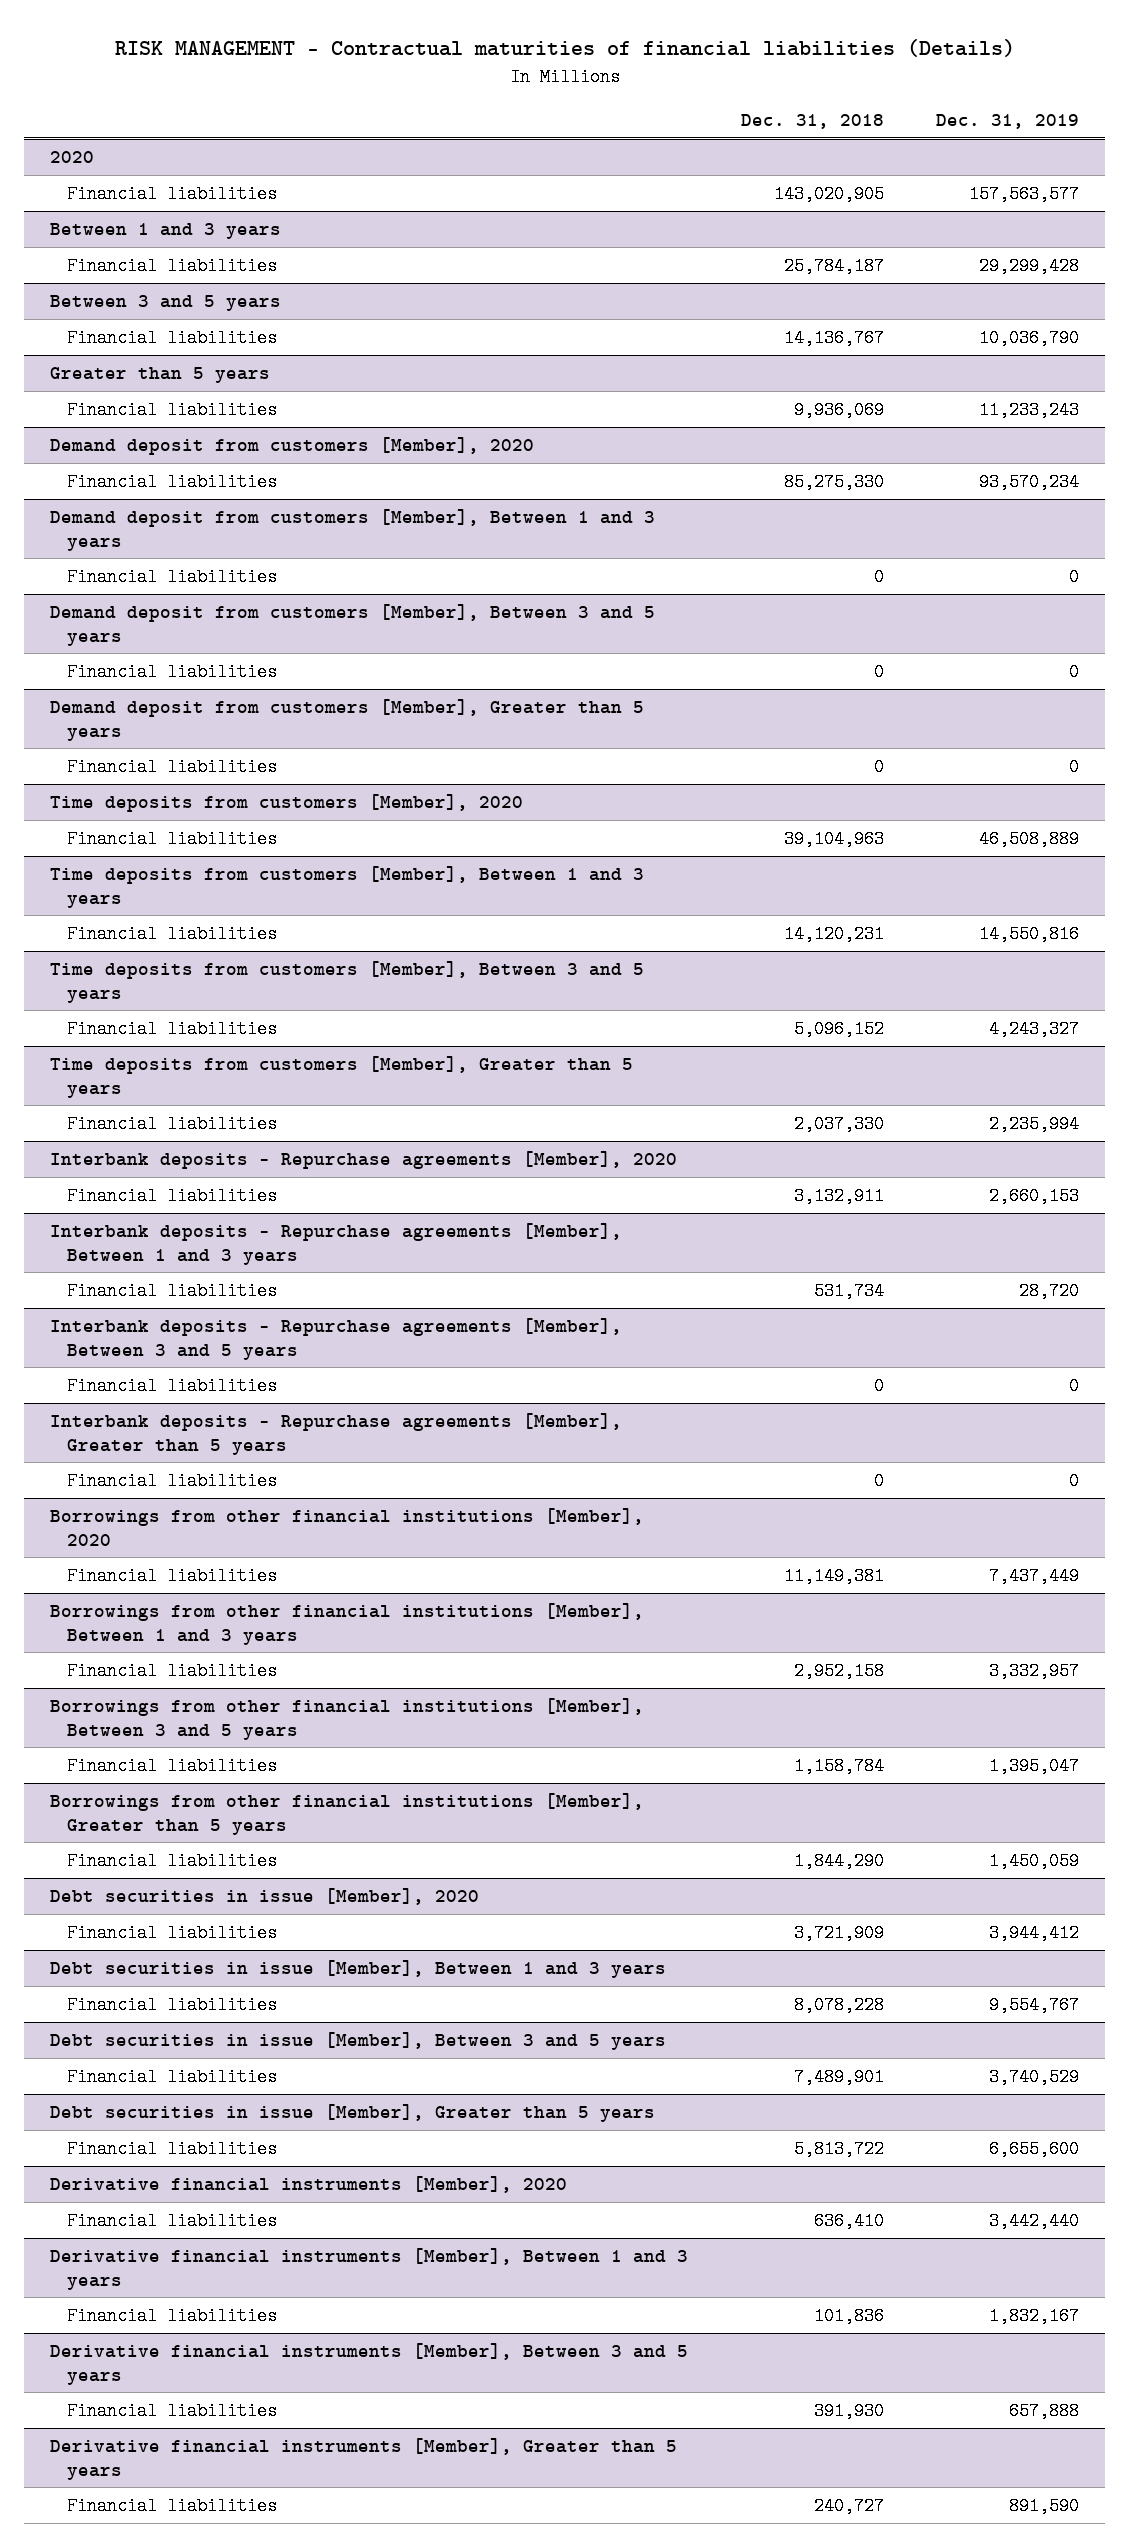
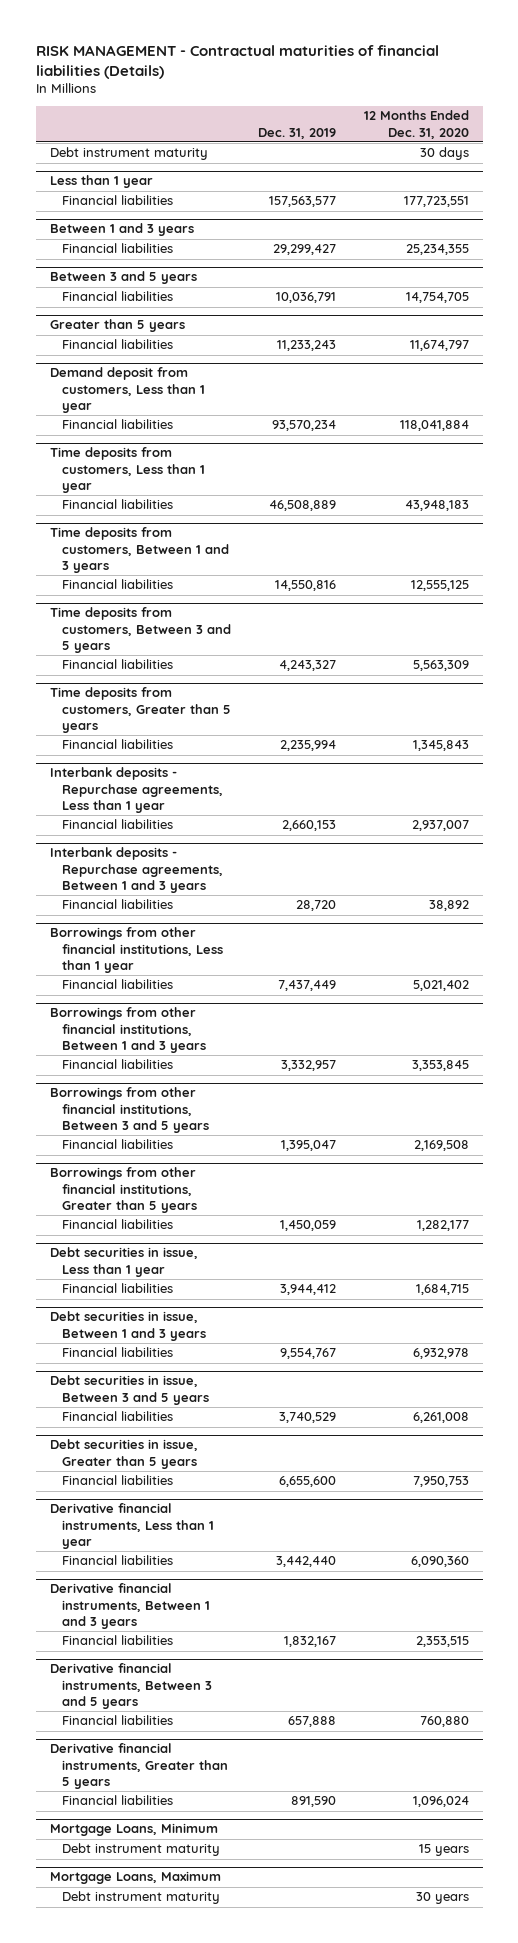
[740,114,884,130] Dec. 31, 2018 -> none
none -> [363,110,469,139] 12 Months Ended Dec. 31, 2020
none -> [49,147,208,161] Debt instrument maturity
[50,150,95,163] 2020 -> [49,175,153,189] Less than 1 year
[978,256,1079,275] 29,299,428 -> [273,244,337,256] 29,299,427
[978,328,1079,347] 10,036,790 -> [276,292,337,304] 10,036,791
[50,436,535,455] Demand deposit from customers [Member], 2020 -> none
none -> [49,367,205,413] Demand deposit from customers, Less than 1 year
[50,508,656,551] Demand deposit from customers [Member], Between 1 and 3 years -> none
[67,567,278,586] Financial liabilities -> none
[50,603,656,646] Demand deposit from customers [Member], Between 3 and 5 years -> none
[67,662,278,681] Financial liabilities -> none
[50,698,645,741] Demand deposit from customers [Member], Greater than 5 years -> none
[67,757,278,776] Financial liabilities -> none
[50,793,524,812] Time deposits from customers [Member], 2020 -> none
none -> [49,447,205,493] Time deposits from customers, Less than 1 year
[50,865,645,908] Time deposits from customers [Member], Between 1 and 3 years -> [49,527,229,573] Time deposits from customers, Between 1 and 3 years
[50,960,645,1003] Time deposits from customers [Member], Between 3 and 5 years -> [49,607,231,653] Time deposits from customers, Between 3 and 5 years
[50,1055,634,1098] Time deposits from customers [Member], Greater than 5 years -> [49,687,231,733] Time deposits from customers, Greater than 5 years
[50,1150,678,1169] Interbank deposits - Repurchase agreements [Member], 2020 -> none
none -> [49,767,223,813] Interbank deposits - Repurchase agreements, Less than 1 year
[50,1222,623,1265] Interbank deposits - Repurchase agreements [Member], Between 1 and 3 years -> [49,847,223,893] Interbank deposits - Repurchase agreements, Between 1 and 3 years
[50,1317,623,1360] Interbank deposits - Repurchase agreements [Member], Between 3 and 5 years -> none
[67,1376,278,1395] Financial liabilities -> none
[50,1412,623,1455] Interbank deposits - Repurchase agreements [Member], Greater than 5 years -> none
[67,1471,278,1490] Financial liabilities -> none
[50,1507,645,1546] Borrowings from other financial institutions [Member], 2020 -> none
none -> [49,927,223,973] Borrowings from other financial institutions, Less than 1 year
[50,1602,645,1645] Borrowings from other financial institutions [Member], Between 1 and 3 years -> [49,1007,206,1053] Borrowings from other financial institutions, Between 1 and 3 years
[50,1697,645,1740] Borrowings from other financial institutions [Member], Between 3 and 5 years -> [49,1087,209,1133] Borrowings from other financial institutions, Between 3 and 5 years
[50,1792,645,1835] Borrowings from other financial institutions [Member], Greater than 5 years -> [49,1167,197,1213] Borrowings from other financial institutions, Greater than 5 years
[50,1887,480,1905] Debt securities in issue [Member], 2020 -> none
none -> [49,1247,198,1277] Debt securities in issue, Less than 1 year
[50,1959,667,1978] Debt securities in issue [Member], Between 1 and 3 years -> [49,1311,206,1341] Debt securities in issue, Between 1 and 3 years
[50,2031,667,2050] Debt securities in issue [Member], Between 3 and 5 years -> [49,1375,209,1405] Debt securities in issue, Between 3 and 5 years
[50,2103,656,2122] Debt securities in issue [Member], Greater than 5 years -> [49,1439,198,1469] Debt securities in issue, Greater than 5 years
[50,2175,568,2193] Derivative financial instruments [Member], 2020 -> none
none -> [49,1503,214,1549] Derivative financial instruments, Less than 1 year
[50,2247,689,2290] Derivative financial instruments [Member], Between 1 and 3 years -> [49,1583,210,1629] Derivative financial instruments, Between 1 and 3 years
[50,2342,689,2385] Derivative financial instruments [Member], Between 3 and 5 years -> [49,1663,212,1709] Derivative financial instruments, Between 3 and 5 years
[50,2437,678,2480] Derivative financial instruments [Member], Greater than 5 years -> [49,1743,228,1789] Derivative financial instruments, Greater than 5 years
none -> [49,1823,218,1837] Mortgage Loans, Minimum
none -> [61,1843,220,1857] Debt instrument maturity
none -> [49,1871,221,1885] Mortgage Loans, Maximum
none -> [61,1891,220,1905] Debt instrument maturity

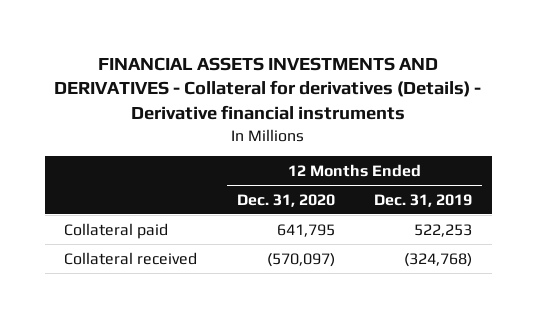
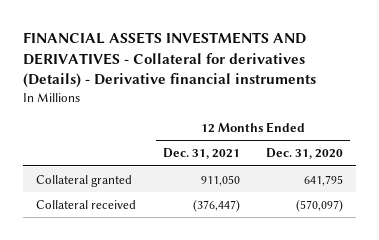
[374,193,473,207] Dec. 31, 2019 -> none
none -> [162,148,240,160] Dec. 31, 2021
[64,222,169,239] Collateral paid -> [36,174,133,187] Collateral granted

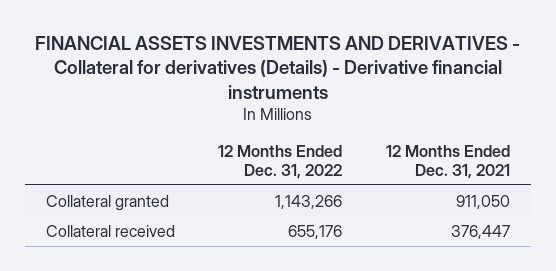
[266,148,344,160] Dec. 31, 2020 -> none
none -> [218,145,343,179] 12 Months Ended Dec. 31, 2022
[192,198,240,212] (376,447) -> [450,224,510,239] 376,447

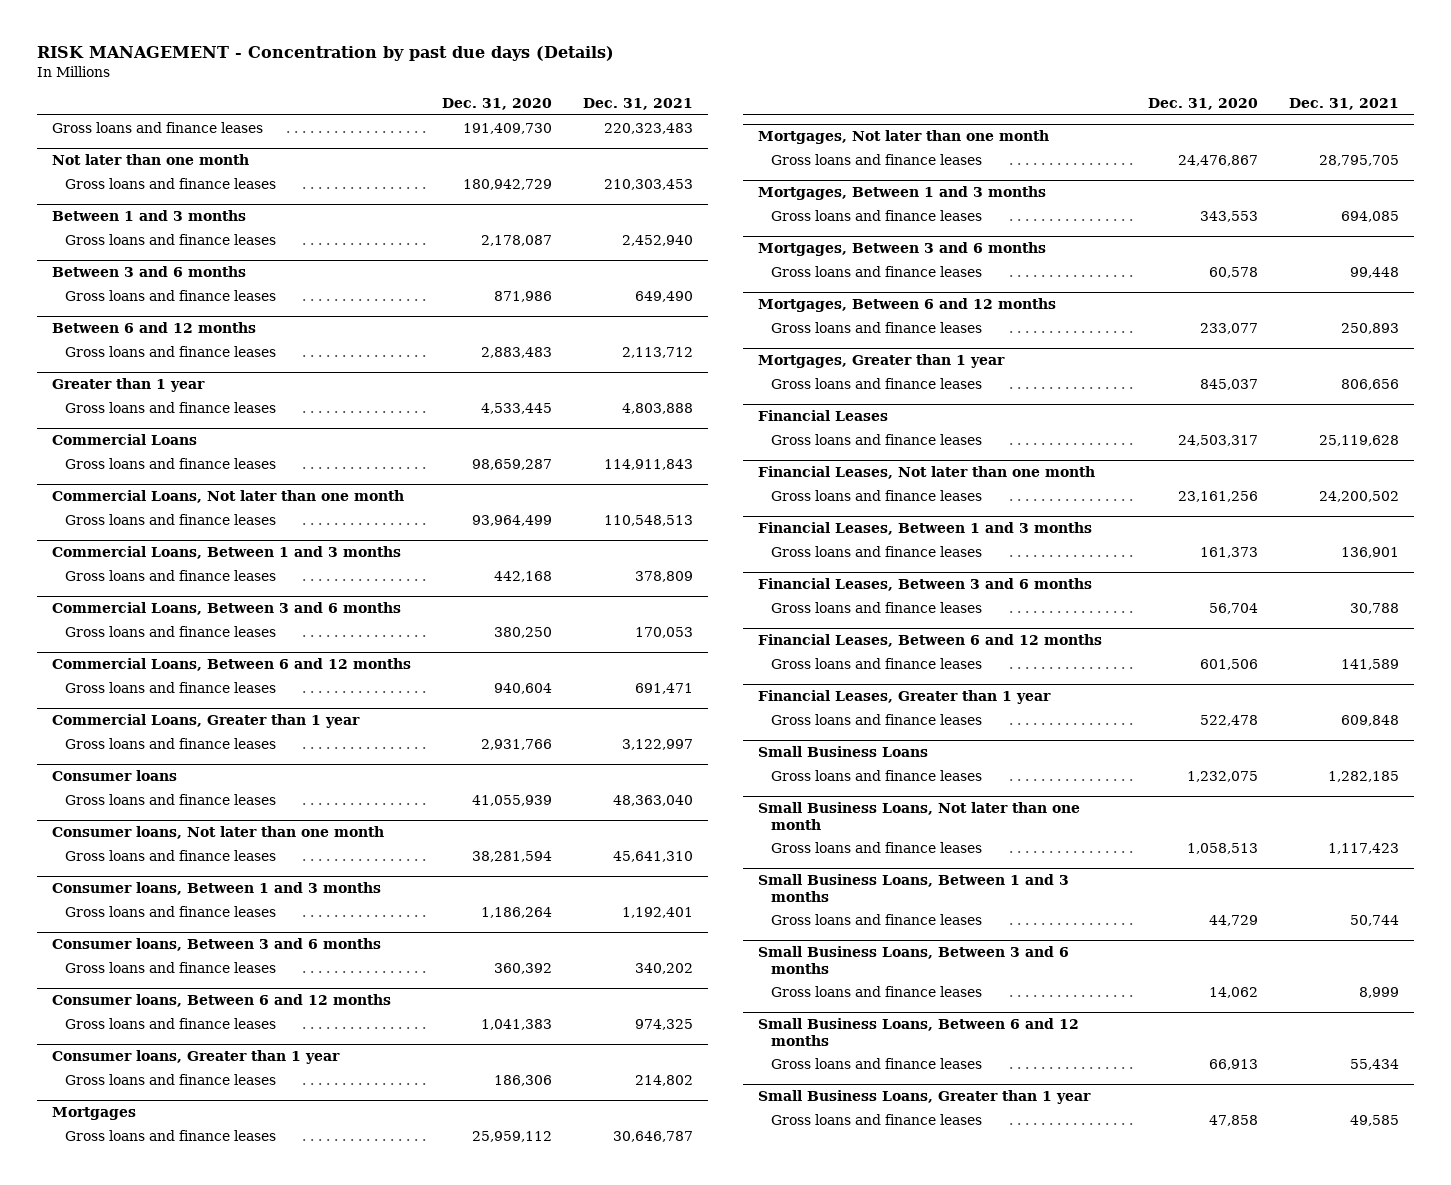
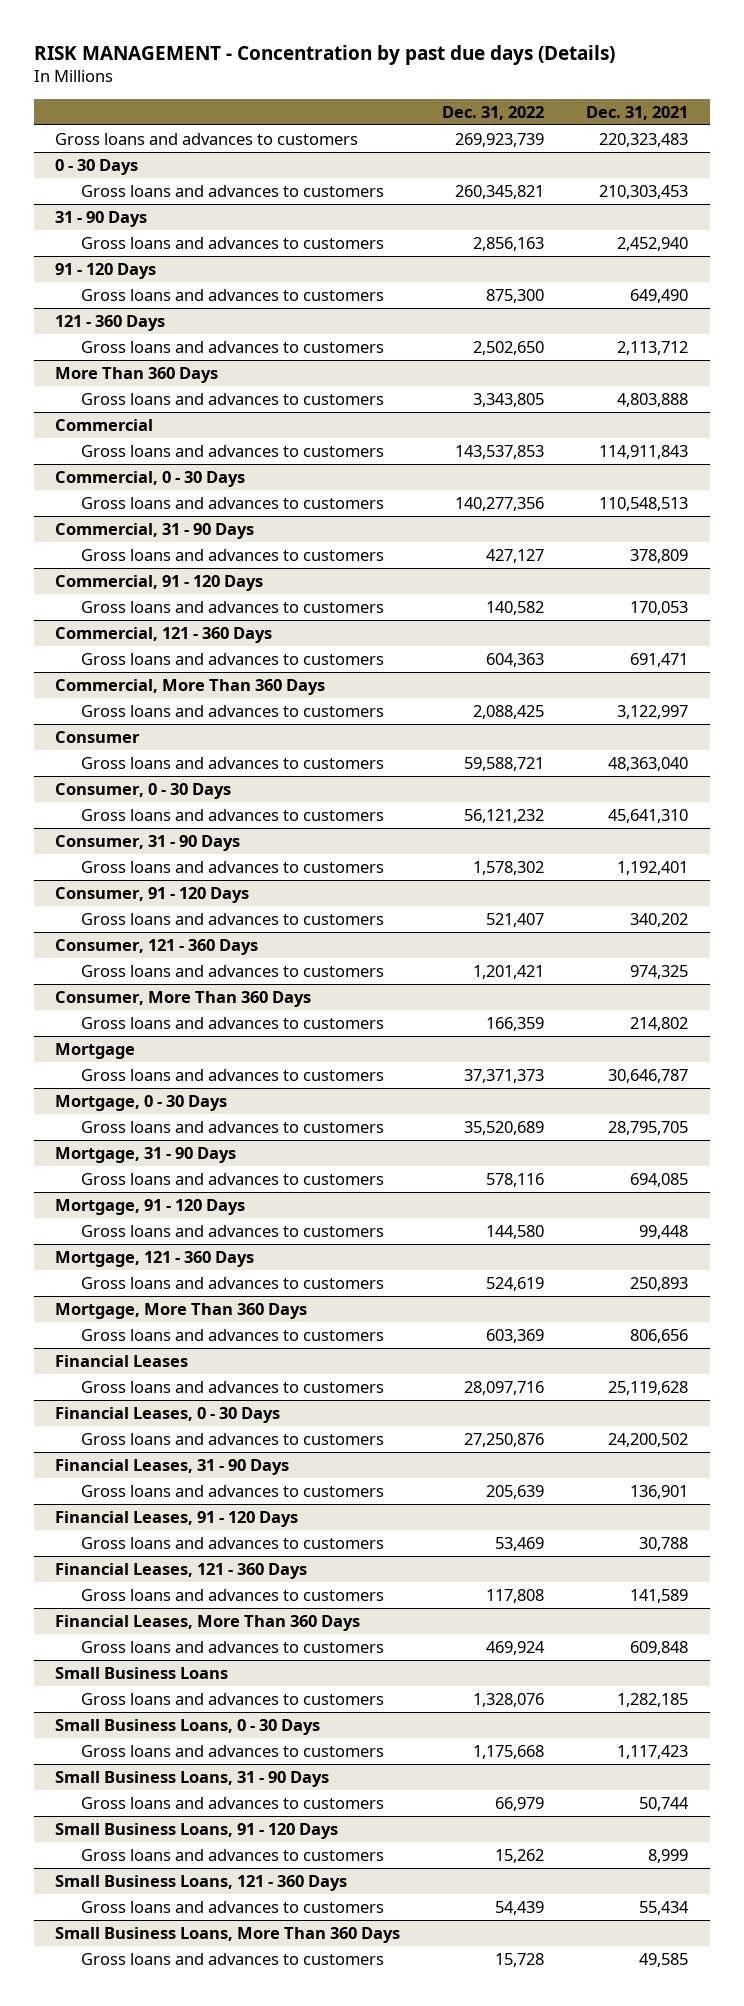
[441,97,552,110] Dec. 31, 2020 -> none
none -> [442,105,545,120] Dec. 31, 2022
[51,266,246,278] Between 3 and 6 months -> none
[51,322,256,334] Between 6 and 12 months -> none
[51,490,404,504] Commercial Loans, Not later than one month -> none
[51,546,401,560] Commercial Loans, Between 1 and 3 months -> none
[51,602,401,616] Commercial Loans, Between 3 and 6 months -> none
[51,658,411,672] Commercial Loans, Between 6 and 12 months -> none
[51,714,360,729] Commercial Loans, Greater than 1 year -> none
[51,826,384,840] Consumer loans, Not later than one month -> none
[51,882,381,896] Consumer loans, Between 1 and 3 months -> none
[51,938,381,952] Consumer loans, Between 3 and 6 months -> none
[51,994,391,1008] Consumer loans, Between 6 and 12 months -> none
[51,1050,340,1065] Consumer loans, Greater than 1 year -> none
[758,130,1050,145] Mortgages, Not later than one month -> none
[758,186,1047,201] Mortgages, Between 1 and 3 months -> none
[758,242,1047,257] Mortgages, Between 3 and 6 months -> none
[758,298,1057,313] Mortgages, Between 6 and 12 months -> none
[758,354,1006,369] Mortgages, Greater than 1 year -> none
[51,121,263,133] Gross loans and finance leases -> [55,132,359,145] Gross loans and advances to customers
[51,154,249,166] Not later than one month -> [55,158,139,175] 0 - 30 Days
[64,177,276,189] Gross loans and finance leases -> [81,184,385,197] Gross loans and advances to customers
[51,210,246,222] Between 1 and 3 months -> [55,210,148,227] 31 - 90 Days
[64,233,276,245] Gross loans and finance leases -> [81,236,385,249] Gross loans and advances to customers
none -> [55,262,157,279] 91 - 120 Days
[64,289,276,301] Gross loans and finance leases -> [81,288,385,301] Gross loans and advances to customers
none -> [55,314,166,331] 121 - 360 Days
[64,345,276,357] Gross loans and finance leases -> [81,340,385,353] Gross loans and advances to customers
[51,378,205,393] Greater than 1 year -> [55,366,219,383] More Than 360 Days
[64,401,276,413] Gross loans and finance leases -> [81,392,385,405] Gross loans and advances to customers
[51,434,197,446] Commercial Loans -> [55,418,154,431] Commercial
[64,457,276,469] Gross loans and finance leases -> [81,444,385,457] Gross loans and advances to customers
none -> [55,470,246,487] Commercial, 0 - 30 Days
[64,513,276,525] Gross loans and finance leases -> [81,496,385,509] Gross loans and advances to customers
none -> [55,522,255,539] Commercial, 31 - 90 Days
[64,569,276,581] Gross loans and finance leases -> [81,548,385,561] Gross loans and advances to customers
none -> [55,574,264,591] Commercial, 91 - 120 Days
[64,625,276,637] Gross loans and finance leases -> [81,600,385,613] Gross loans and advances to customers
none -> [55,626,273,643] Commercial, 121 - 360 Days
[64,681,276,693] Gross loans and finance leases -> [81,652,385,665] Gross loans and advances to customers
none -> [55,678,326,695] Commercial, More Than 360 Days
[64,737,276,749] Gross loans and finance leases -> [81,704,385,717] Gross loans and advances to customers
[51,770,177,782] Consumer loans -> [55,730,141,743] Consumer
[64,793,276,805] Gross loans and finance leases -> [81,756,385,769] Gross loans and advances to customers
none -> [55,782,232,799] Consumer, 0 - 30 Days
[64,849,276,861] Gross loans and finance leases -> [81,808,385,821] Gross loans and advances to customers
none -> [55,834,241,851] Consumer, 31 - 90 Days
[64,905,276,917] Gross loans and finance leases -> [81,860,385,873] Gross loans and advances to customers
none -> [55,886,250,903] Consumer, 91 - 120 Days
[64,961,276,973] Gross loans and finance leases -> [81,912,385,925] Gross loans and advances to customers
none -> [55,938,259,955] Consumer, 121 - 360 Days
[64,1017,276,1029] Gross loans and finance leases -> [81,964,385,977] Gross loans and advances to customers
none -> [55,990,312,1007] Consumer, More Than 360 Days
[64,1073,276,1085] Gross loans and finance leases -> [81,1016,385,1029] Gross loans and advances to customers
[51,1107,136,1121] Mortgages -> [55,1042,136,1059] Mortgage
[64,1129,276,1141] Gross loans and finance leases -> [81,1068,385,1081] Gross loans and advances to customers
none -> [55,1094,228,1111] Mortgage, 0 - 30 Days
[771,153,983,165] Gross loans and finance leases -> [81,1120,385,1133] Gross loans and advances to customers
none -> [55,1146,237,1163] Mortgage, 31 - 90 Days
[771,209,983,221] Gross loans and finance leases -> [81,1172,385,1185] Gross loans and advances to customers
none -> [55,1198,246,1215] Mortgage, 91 - 120 Days
[771,265,983,277] Gross loans and finance leases -> [81,1224,385,1237] Gross loans and advances to customers
none -> [55,1250,255,1267] Mortgage, 121 - 360 Days
[771,321,983,333] Gross loans and finance leases -> [81,1276,385,1289] Gross loans and advances to customers
none -> [55,1302,308,1319] Mortgage, More Than 360 Days
[771,377,983,389] Gross loans and finance leases -> [81,1328,385,1341] Gross loans and advances to customers
[758,466,1096,480] Financial Leases, Not later than one month -> none
[758,522,1093,536] Financial Leases, Between 1 and 3 months -> none
[758,578,1093,592] Financial Leases, Between 3 and 6 months -> none
[758,634,1103,648] Financial Leases, Between 6 and 12 months -> none
[758,690,1052,705] Financial Leases, Greater than 1 year -> none
[771,433,983,445] Gross loans and finance leases -> [81,1380,385,1393] Gross loans and advances to customers
none -> [55,1406,281,1423] Financial Leases, 0 - 30 Days
[771,489,983,501] Gross loans and finance leases -> [81,1432,385,1445] Gross loans and advances to customers
none -> [55,1458,290,1475] Financial Leases, 31 - 90 Days
[771,545,983,557] Gross loans and finance leases -> [81,1484,385,1497] Gross loans and advances to customers
none -> [55,1510,299,1527] Financial Leases, 91 - 120 Days
[771,601,983,613] Gross loans and finance leases -> [81,1536,385,1549] Gross loans and advances to customers
none -> [55,1562,308,1579] Financial Leases, 121 - 360 Days
[771,657,983,669] Gross loans and finance leases -> [81,1588,385,1601] Gross loans and advances to customers
none -> [55,1614,361,1631] Financial Leases, More Than 360 Days
[771,713,983,725] Gross loans and finance leases -> [81,1640,385,1653] Gross loans and advances to customers
[758,802,1081,830] Small Business Loans, Not later than one month -> none
[758,874,1070,902] Small Business Loans, Between 1 and 3 months -> none
[758,946,1070,974] Small Business Loans, Between 3 and 6 months -> none
[758,1018,1080,1046] Small Business Loans, Between 6 and 12 months -> none
[758,1090,1092,1105] Small Business Loans, Greater than 1 year -> none
[771,769,983,781] Gross loans and finance leases -> [81,1692,385,1705] Gross loans and advances to customers
none -> [55,1718,321,1735] Small Business Loans, 0 - 30 Days
[771,841,983,853] Gross loans and finance leases -> [81,1744,385,1757] Gross loans and advances to customers
none -> [55,1770,330,1787] Small Business Loans, 31 - 90 Days
[771,913,983,925] Gross loans and finance leases -> [81,1796,385,1809] Gross loans and advances to customers
none -> [55,1822,339,1839] Small Business Loans, 91 - 120 Days
[771,985,983,997] Gross loans and finance leases -> [81,1848,385,1861] Gross loans and advances to customers
none -> [55,1874,348,1891] Small Business Loans, 121 - 360 Days
[771,1057,983,1069] Gross loans and finance leases -> [81,1900,385,1913] Gross loans and advances to customers
none -> [55,1926,401,1943] Small Business Loans, More Than 360 Days
[771,1113,983,1125] Gross loans and finance leases -> [81,1952,385,1965] Gross loans and advances to customers

